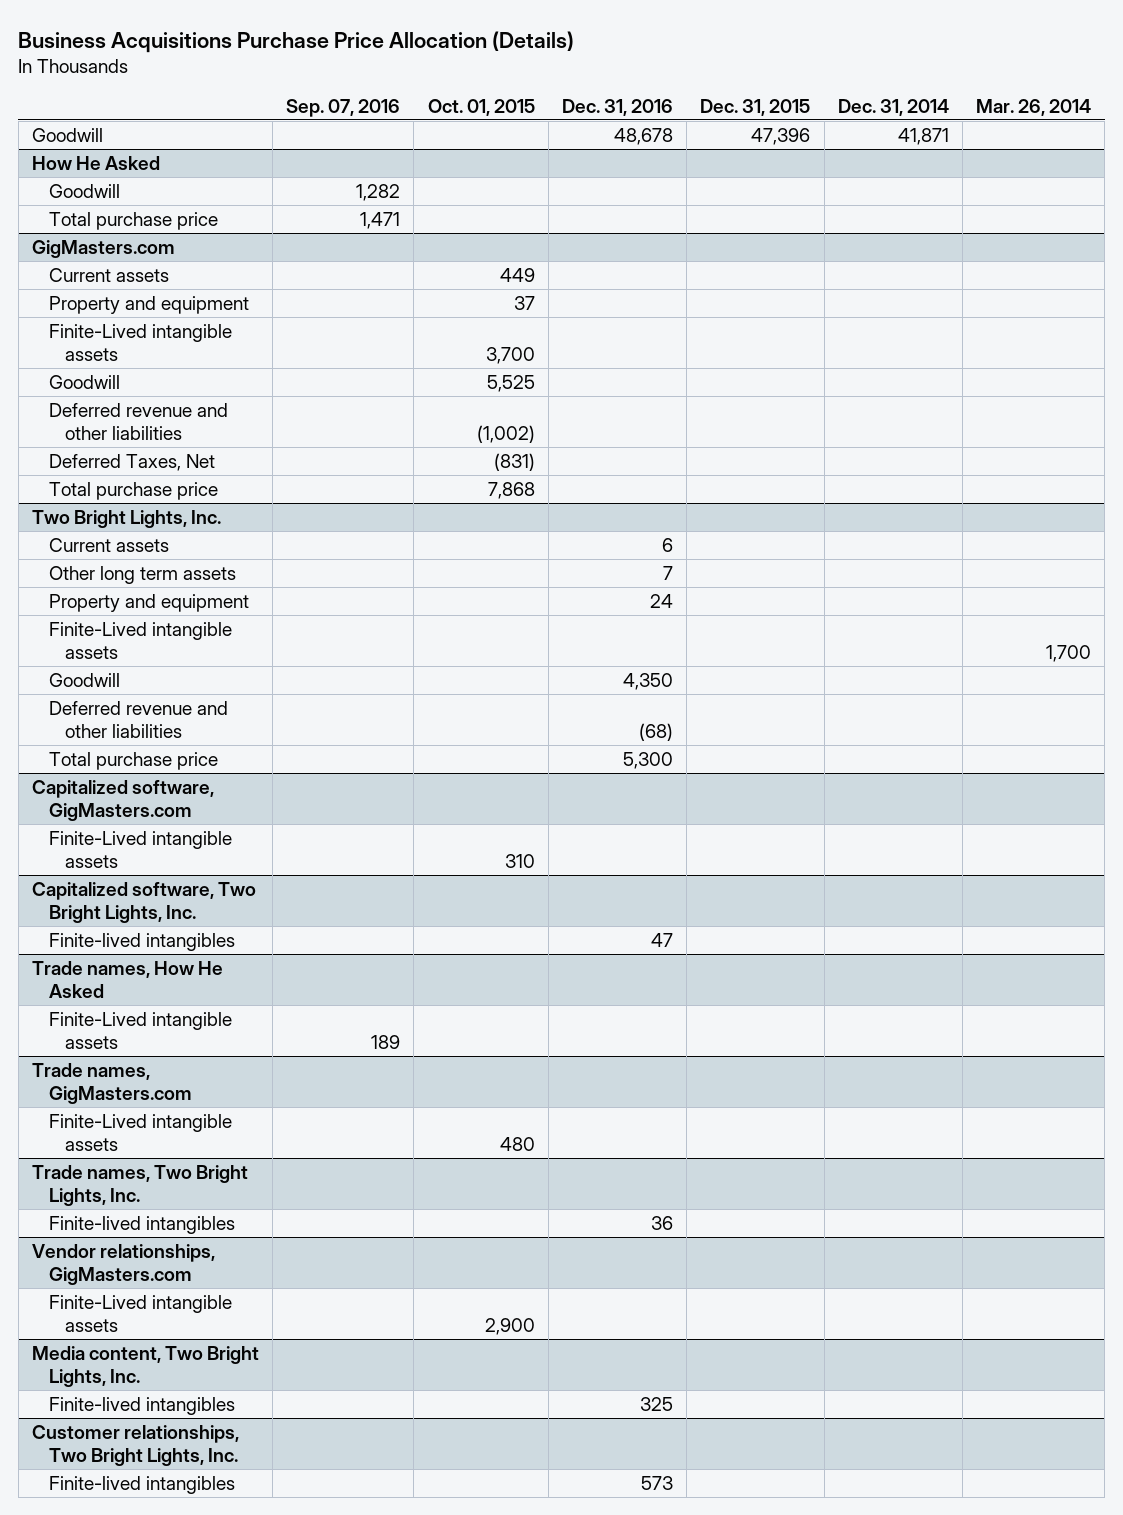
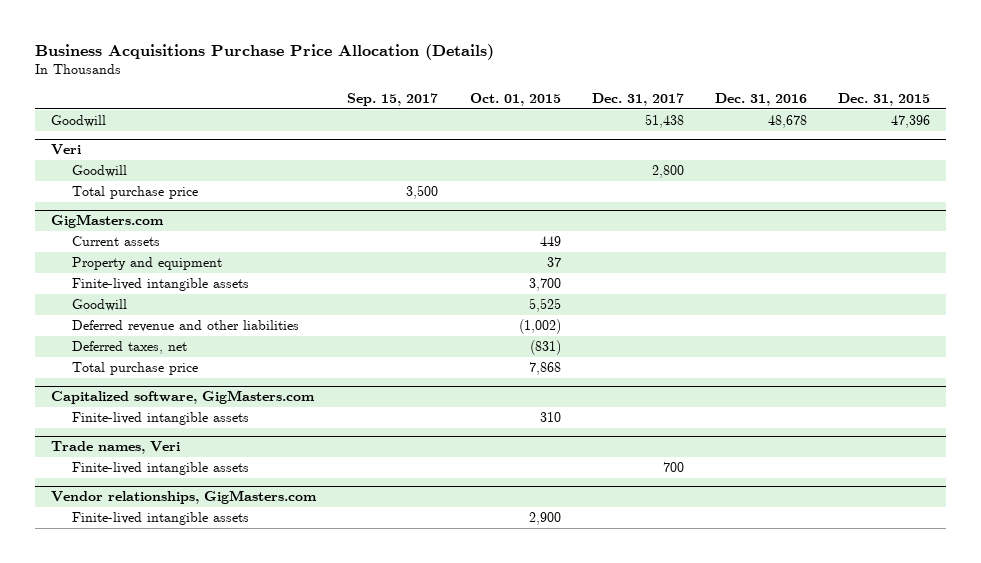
[286,98,401,117] Sep. 07, 2016 -> none
[837,98,949,116] Dec. 31, 2014 -> none
[976,98,1092,116] Mar. 26, 2014 -> none
none -> [347,92,439,106] Sep. 15, 2017
none -> [591,92,684,106] Dec. 31, 2017
[31,155,160,170] How He Asked -> none
[48,183,120,198] Goodwill -> none
[48,211,218,230] Total purchase price -> none
none -> [50,144,81,156] Veri
none -> [71,165,127,178] Goodwill
none -> [71,186,198,200] Total purchase price
[48,323,232,362] Finite-Lived intangible assets -> [71,278,249,292] Finite-lived intangible assets
[48,453,215,471] Deferred Taxes, Net -> [71,341,187,355] Deferred taxes, net
[31,509,221,528] Two Bright Lights, Inc. -> none
[48,537,169,552] Current assets -> none
[48,565,236,584] Other long term assets -> none
[48,593,249,612] Property and equipment -> none
[48,621,232,660] Finite-Lived intangible assets -> none
[48,672,120,687] Goodwill -> none
[48,700,228,739] Deferred revenue and other liabilities -> none
[48,751,218,770] Total purchase price -> none
[31,881,256,924] Capitalized software, Two Bright Lights, Inc. -> none
[48,932,235,951] Finite-lived intangibles -> none
[31,960,223,999] Trade names, How He Asked -> none
[48,1011,232,1050] Finite-Lived intangible assets -> none
[31,1062,192,1105] Trade names, GigMasters.com -> none
[48,1113,232,1152] Finite-Lived intangible assets -> none
[31,1164,248,1207] Trade names, Two Bright Lights, Inc. -> none
[48,1215,235,1234] Finite-lived intangibles -> none
[48,830,232,869] Finite-Lived intangible assets -> [71,412,249,426] Finite-lived intangible assets
none -> [50,441,180,455] Trade names, Veri
none -> [71,462,249,476] Finite-lived intangible assets
[31,1345,259,1388] Media content, Two Bright Lights, Inc. -> none
[48,1396,235,1415] Finite-lived intangibles -> none
[31,1424,239,1467] Customer relationships, Two Bright Lights, Inc. -> none
[48,1475,235,1494] Finite-lived intangibles -> none
[48,1294,232,1333] Finite-Lived intangible assets -> [71,512,249,526] Finite-lived intangible assets

